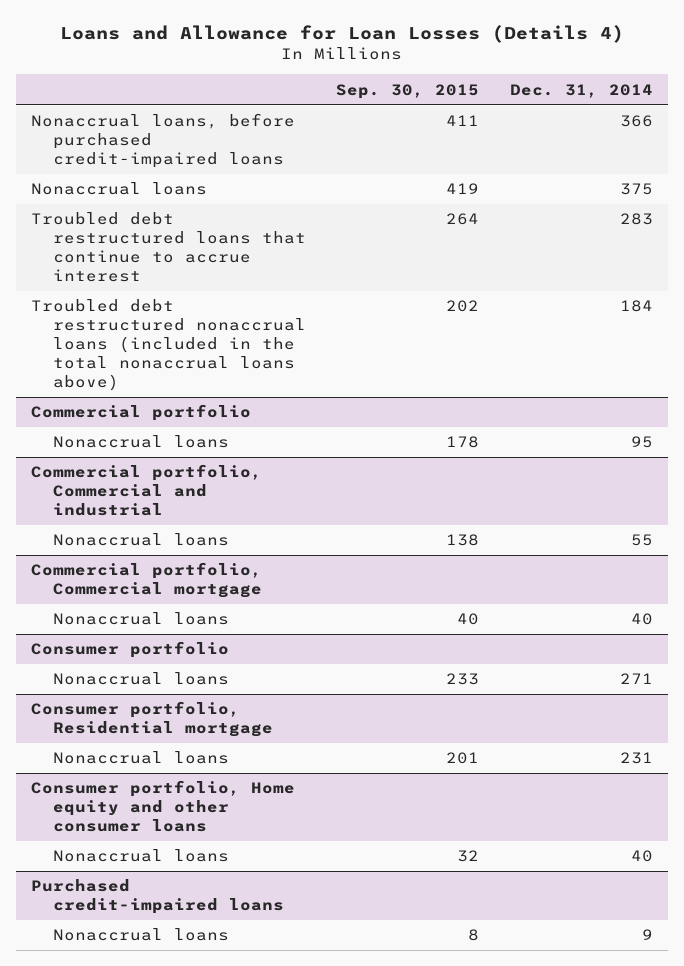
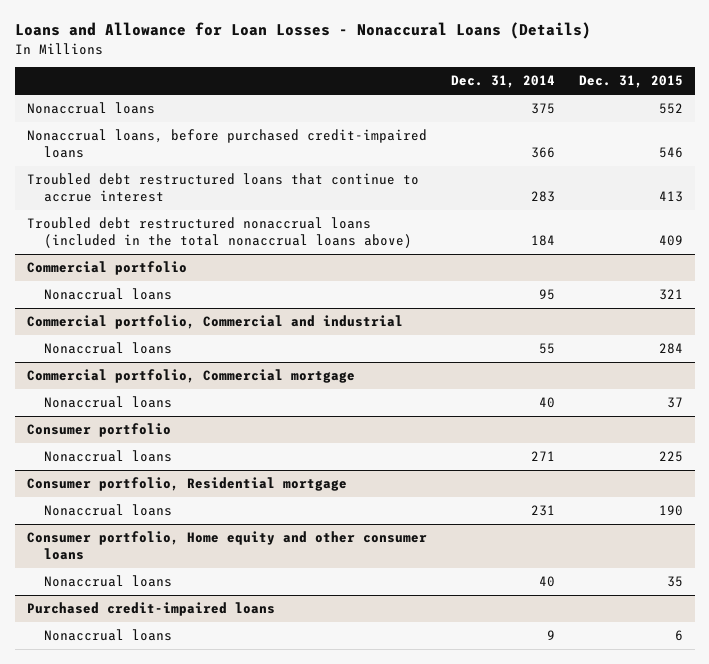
[59,24,624,43] Loans and Allowance for Loan Losses (Details 4) -> [14,22,591,40] Loans and Allowance for Loan Losses - Nonaccural Loans (Details)
[336,83,480,99] Sep. 30, 2015 -> none
none -> [578,75,683,89] Dec. 31, 2015
[30,113,295,169] Nonaccrual loans, before purchased credit-impaired loans -> [26,129,427,159] Nonaccrual loans, before purchased credit-impaired loans

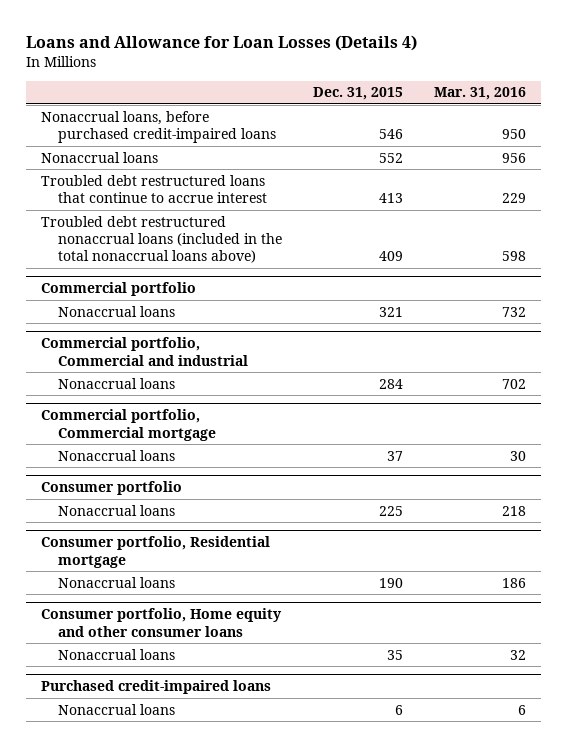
[14,22,591,40] Loans and Allowance for Loan Losses - Nonaccural Loans (Details) -> [25,34,417,51] Loans and Allowance for Loan Losses (Details 4)
[450,75,555,89] Dec. 31, 2014 -> none
none -> [433,87,526,101] Mar. 31, 2016
[26,102,155,115] Nonaccrual loans -> [41,151,159,163] Nonaccrual loans

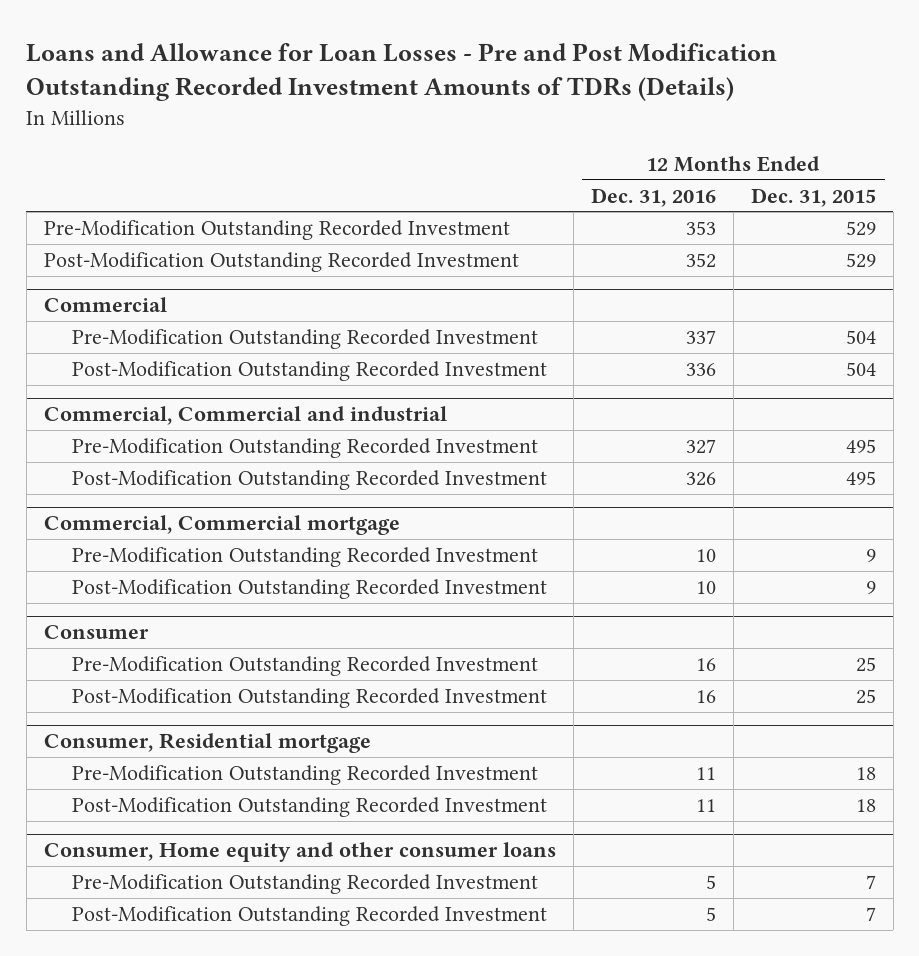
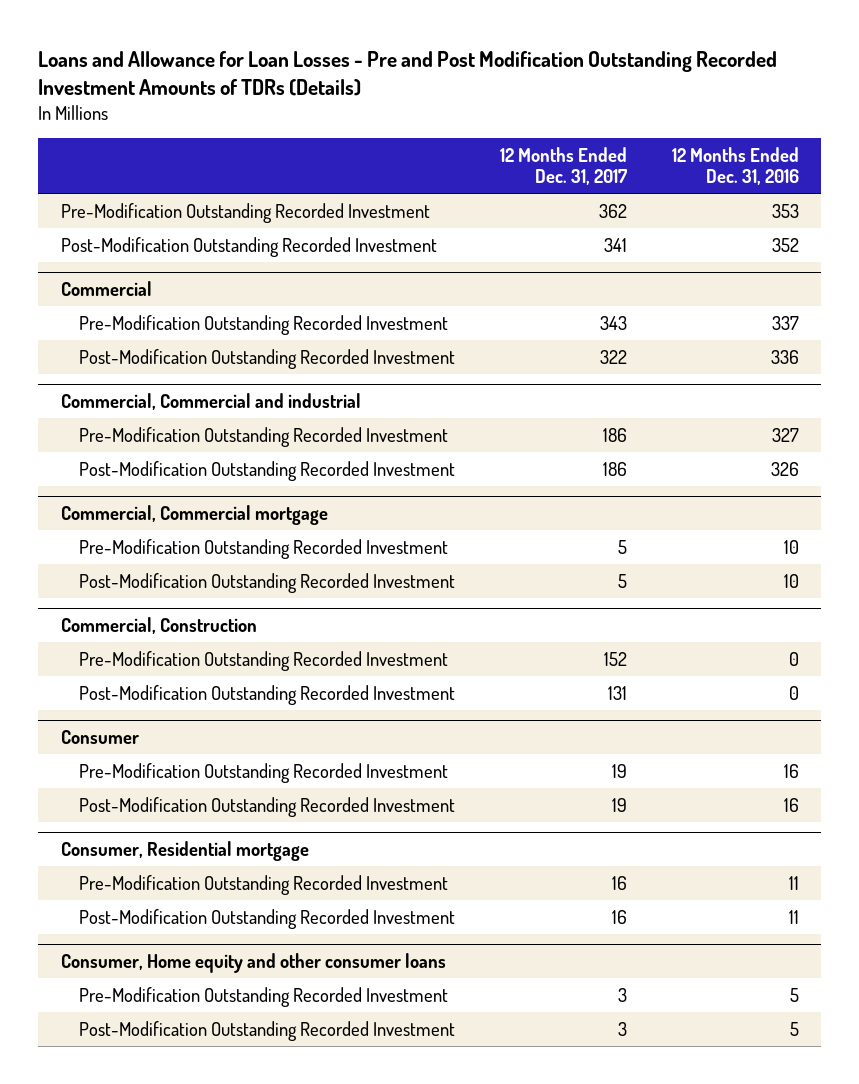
[750,187,876,207] Dec. 31, 2015 -> none
none -> [500,146,628,186] 12 Months Ended Dec. 31, 2017
none -> [60,617,257,635] Commercial, Construction
none -> [79,650,449,671] Pre-Modification Outstanding Recorded Investment
none -> [79,684,456,705] Post-Modification Outstanding Recorded Investment

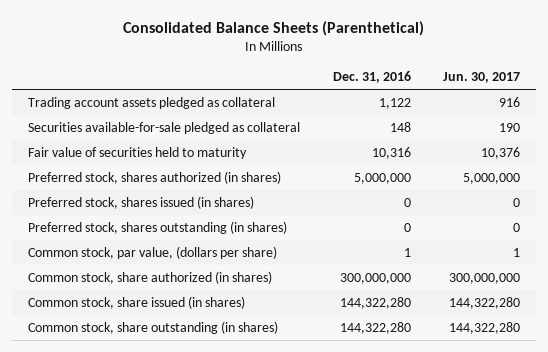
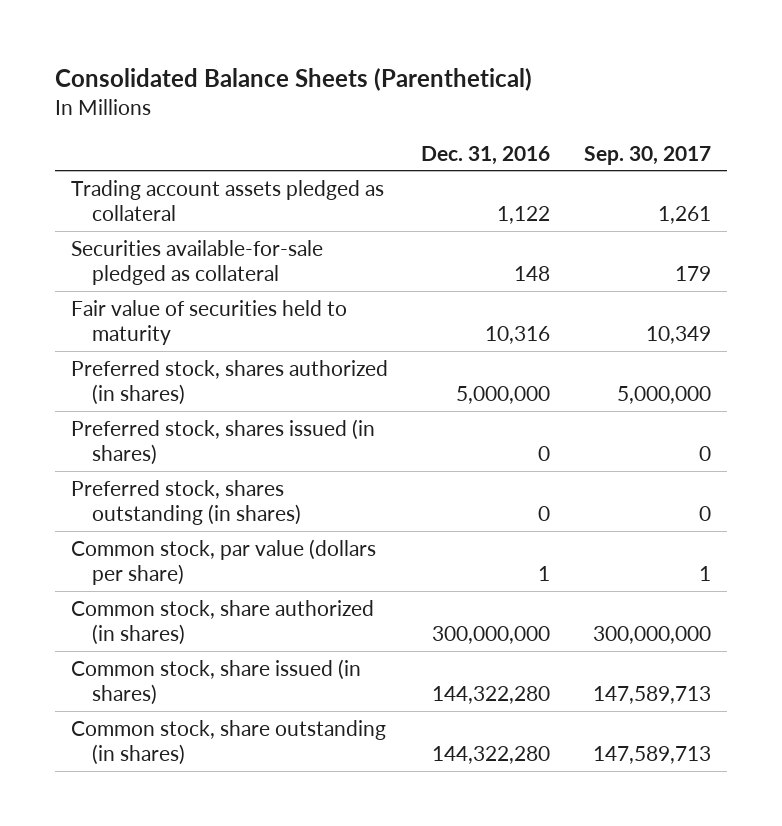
[443,72,521,84] Jun. 30, 2017 -> none
none -> [583,145,711,165] Sep. 30, 2017
[28,245,278,259] Common stock, par value, (dollars per share) -> [71,538,377,586] Common stock, par value (dollars per share)

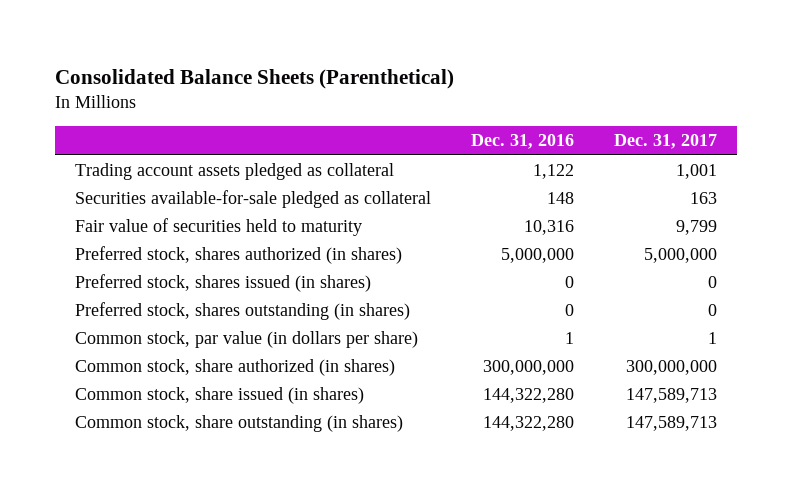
[583,145,711,165] Sep. 30, 2017 -> none
none -> [614,134,718,150] Dec. 31, 2017
[71,538,377,586] Common stock, par value (dollars per share) -> [75,331,419,349] Common stock, par value (in dollars per share)

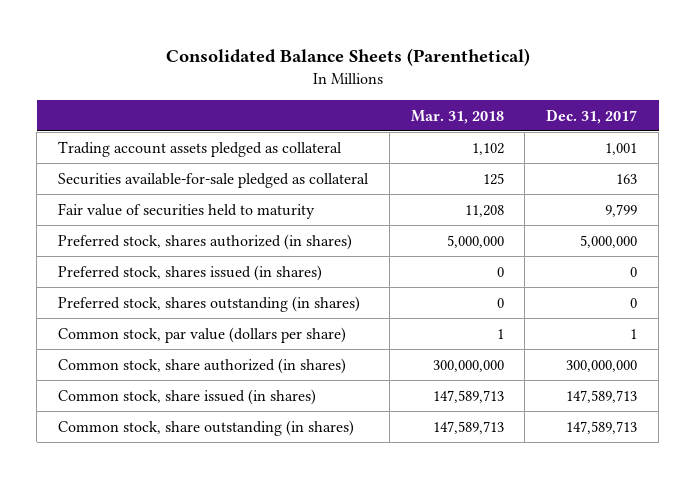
[471,134,575,150] Dec. 31, 2016 -> none
none -> [410,109,504,124] Mar. 31, 2018
[75,331,419,349] Common stock, par value (in dollars per share) -> [58,326,347,343] Common stock, par value (dollars per share)

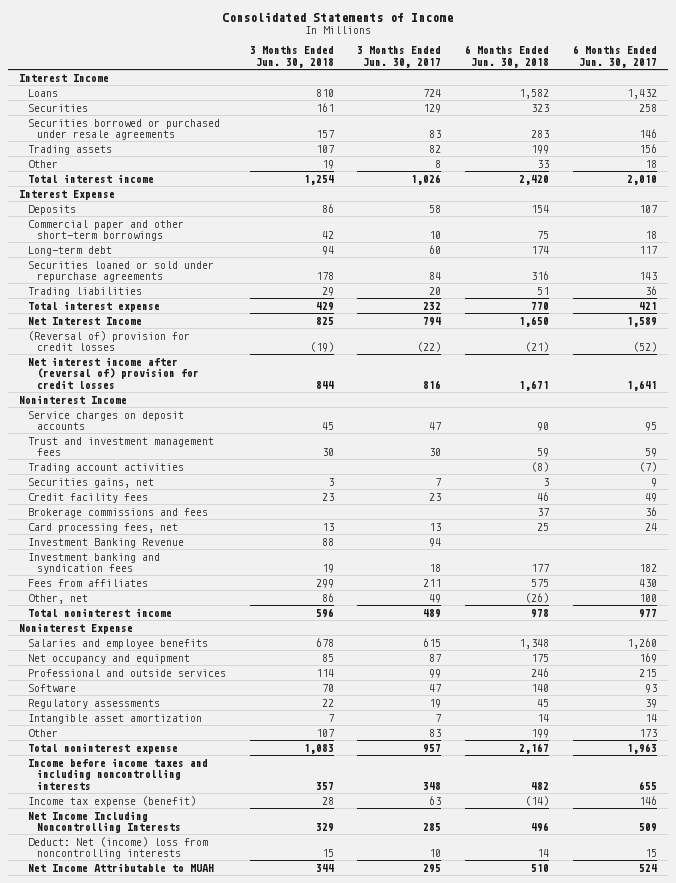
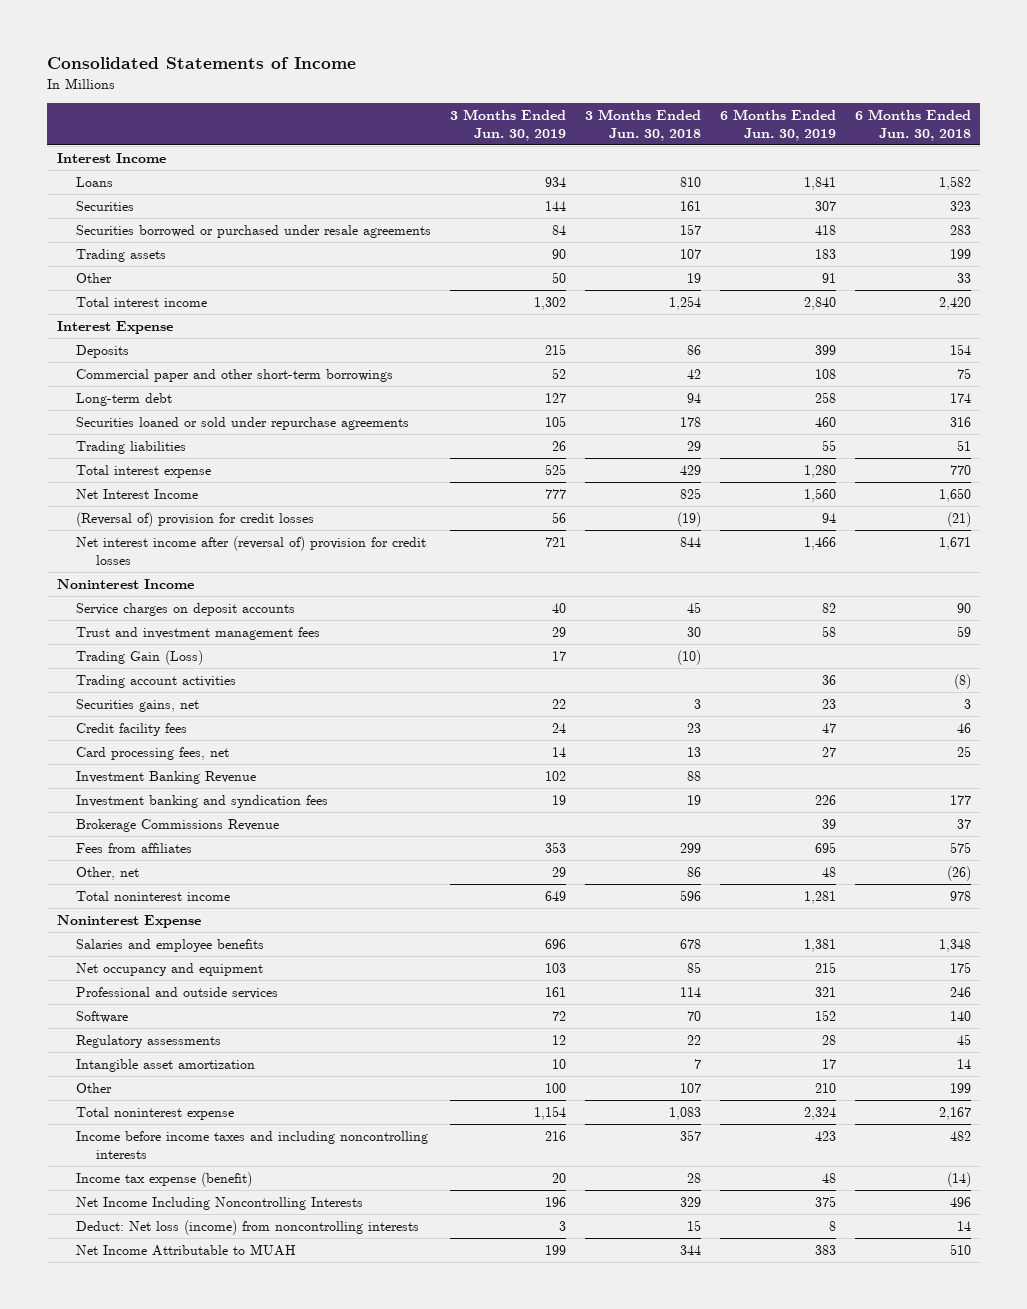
[357,46,442,68] 3 Months Ended Jun. 30, 2017 -> none
[572,45,657,68] 6 Months Ended Jun. 30, 2017 -> none
none -> [450,108,567,141] 3 Months Ended Jun. 30, 2019
none -> [719,108,836,141] 6 Months Ended Jun. 30, 2019
none -> [76,650,204,666] Trading Gain (Loss)
[28,507,209,518] Brokerage commissions and fees -> none
none -> [76,819,280,833] Brokerage Commissions Revenue
[28,836,209,860] Deduct: Net (income) loss from noncontrolling interests -> [76,1220,420,1236] Deduct: Net loss (income) from noncontrolling interests

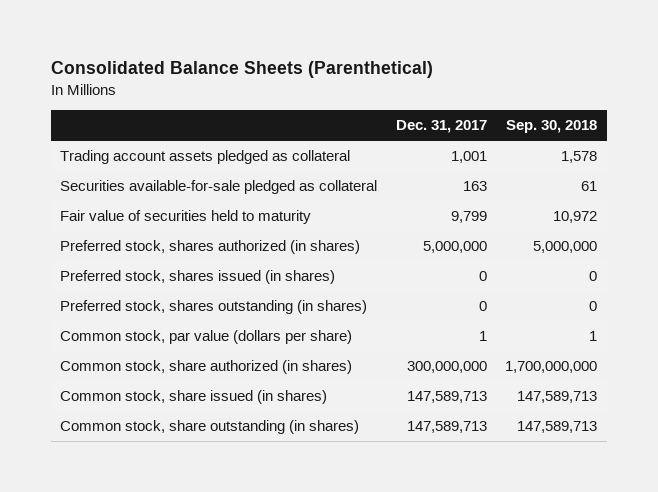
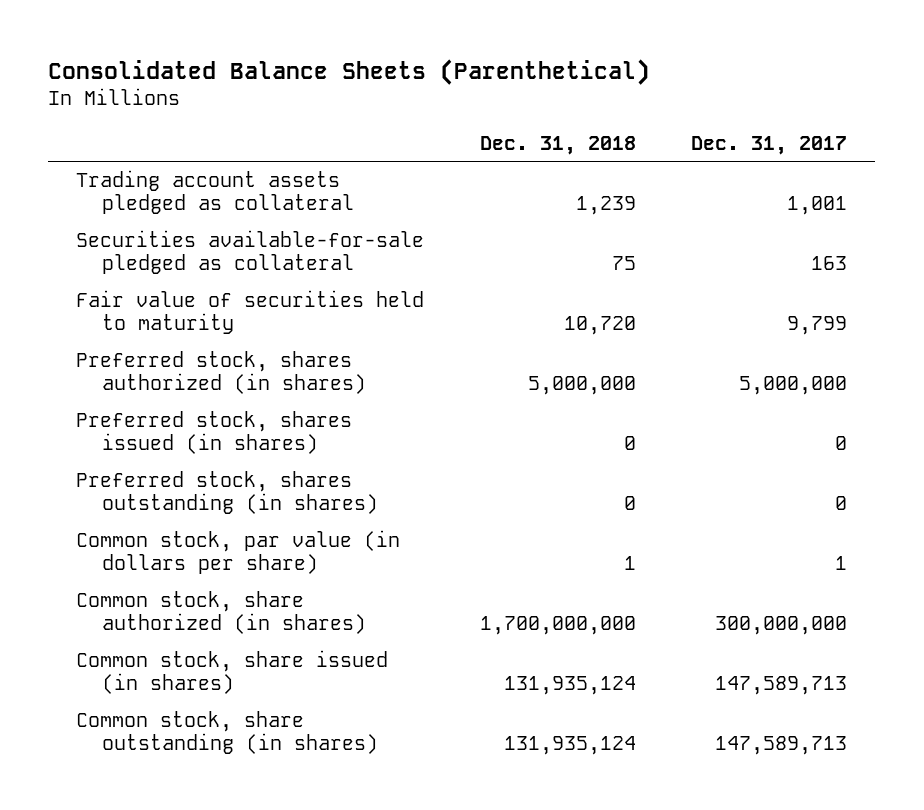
[506,120,598,134] Sep. 30, 2018 -> none
none -> [479,135,636,155] Dec. 31, 2018
[60,330,353,345] Common stock, par value (dollars per share) -> [76,530,401,575] Common stock, par value (in dollars per share)

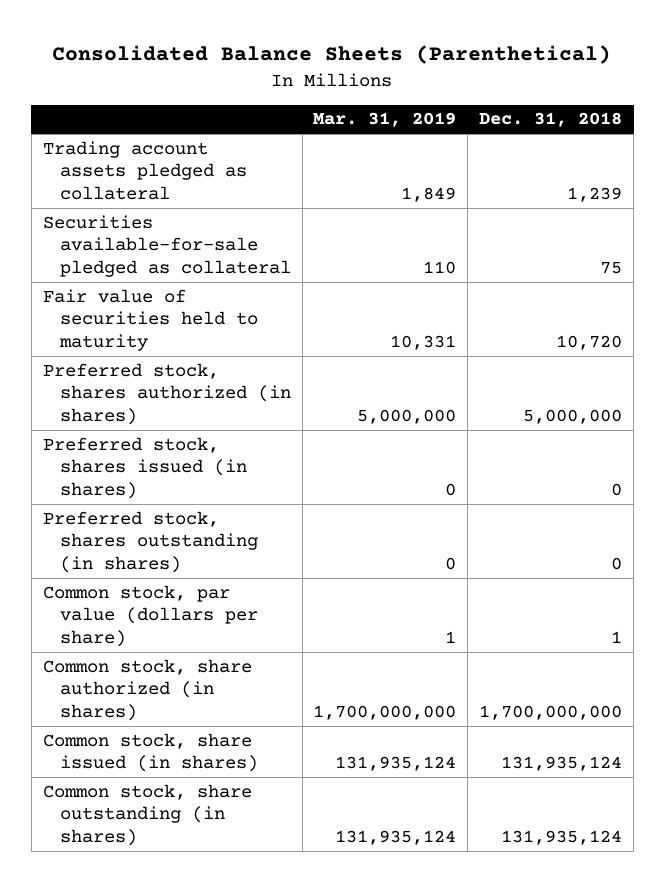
[691,135,848,155] Dec. 31, 2017 -> none
none -> [313,112,457,128] Mar. 31, 2019
[76,530,401,575] Common stock, par value (in dollars per share) -> [42,584,258,647] Common stock, par value (dollars per share)

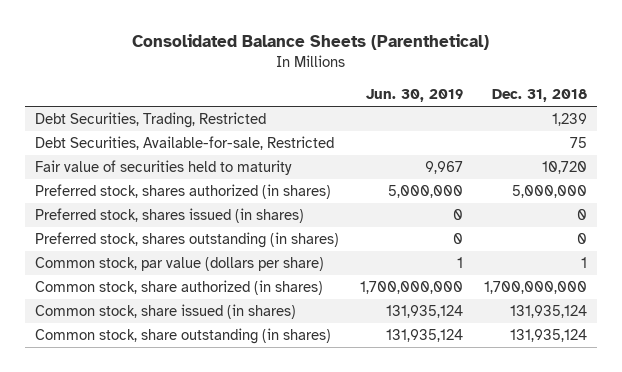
[313,112,457,128] Mar. 31, 2019 -> none
none -> [365,89,463,103] Jun. 30, 2019
[42,214,291,277] Securities available-for-sale pledged as collateral -> none
[42,140,247,200] Trading account assets pledged as collateral -> [34,112,266,129] Debt Securities, Trading, Restricted
none -> [34,136,334,151] Debt Securities, Available-for-sale, Restricted

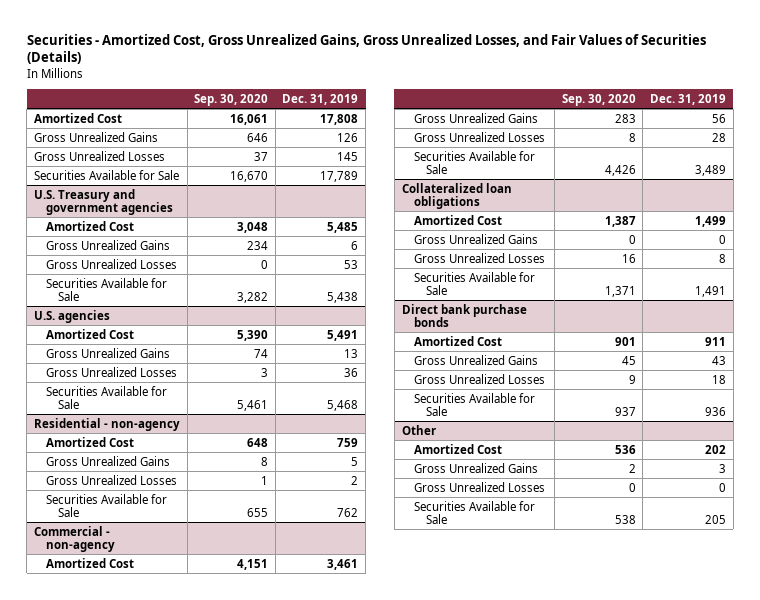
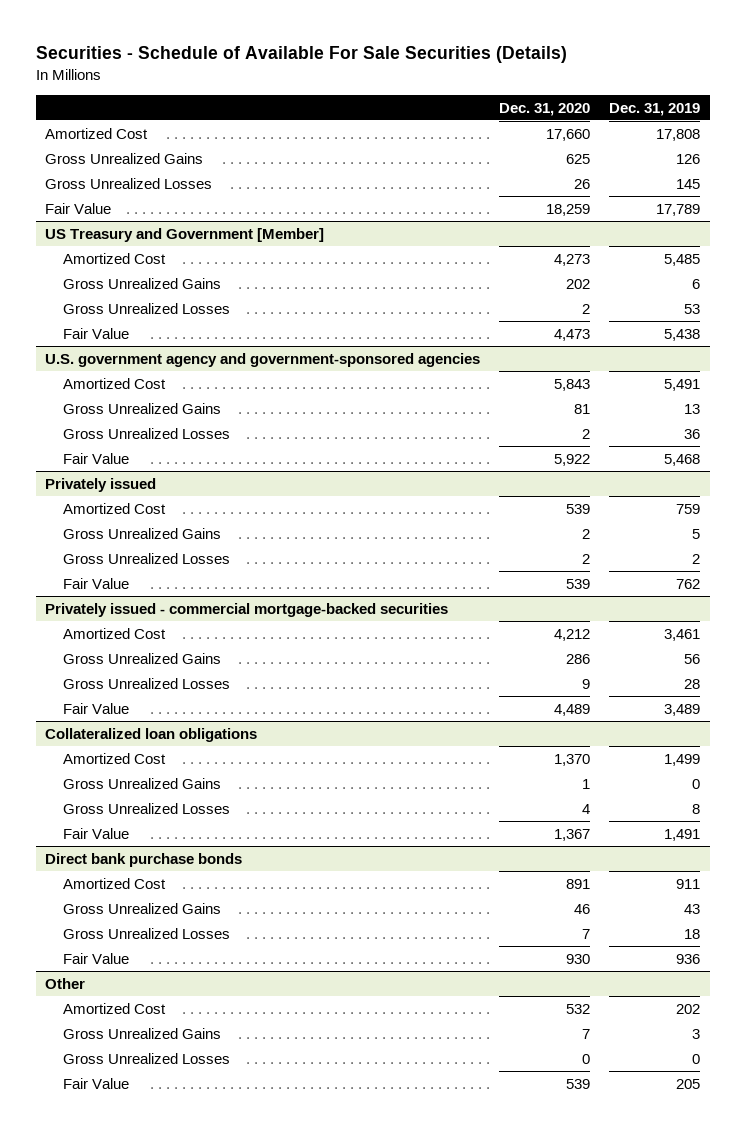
[26,33,706,65] Securities - Amortized Cost, Gross Unrealized Gains, Gross Unrealized Losses, and Fair Values of Securities (Details) -> [35,46,567,64] Securities - Schedule of Available For Sale Securities (Details)
[194,93,269,106] Sep. 30, 2020 -> none
none -> [499,102,591,116] Dec. 31, 2020
[33,169,179,180] Securities Available for Sale -> [45,202,112,214] Fair Value
[33,188,174,216] U.S. Treasury and government agencies -> [45,227,325,242] US Treasury and Government [Member]
[46,277,168,302] Securities Available for Sale -> [63,327,130,339] Fair Value
[33,309,110,323] U.S. agencies -> [45,352,481,367] U.S. government agency and government-sponsored agencies
[46,385,168,410] Securities Available for Sale -> [63,452,130,464] Fair Value
[33,417,180,431] Residential - non-agency -> [45,477,157,492] Privately issued
[46,493,168,518] Securities Available for Sale -> [63,577,130,589] Fair Value
[33,525,116,553] Commercial - non-agency -> [45,602,449,617] Privately issued - commercial mortgage-backed securities
[413,150,535,175] Securities Available for Sale -> [63,702,130,714] Fair Value
[413,271,535,296] Securities Available for Sale -> [63,827,130,839] Fair Value
[413,392,535,417] Securities Available for Sale -> [63,952,130,964] Fair Value
[413,500,535,525] Securities Available for Sale -> [63,1077,130,1089] Fair Value

